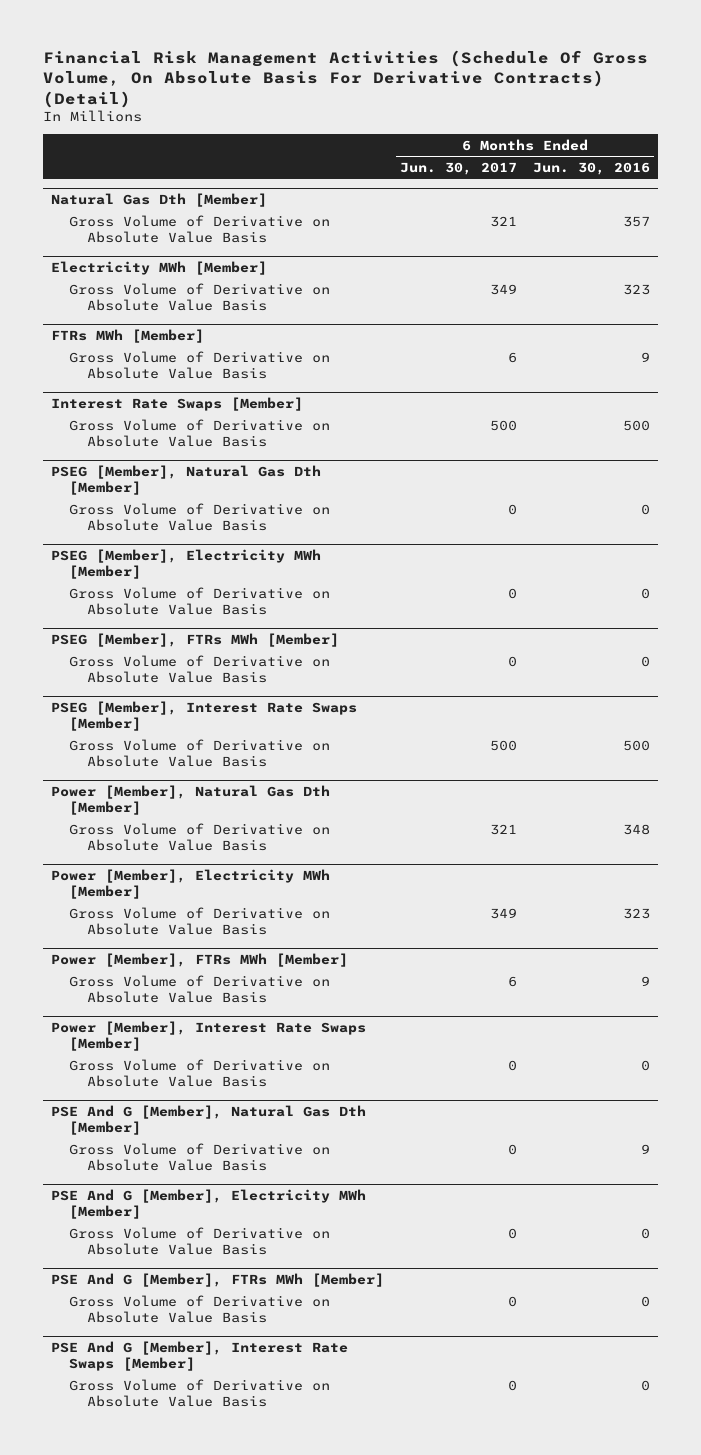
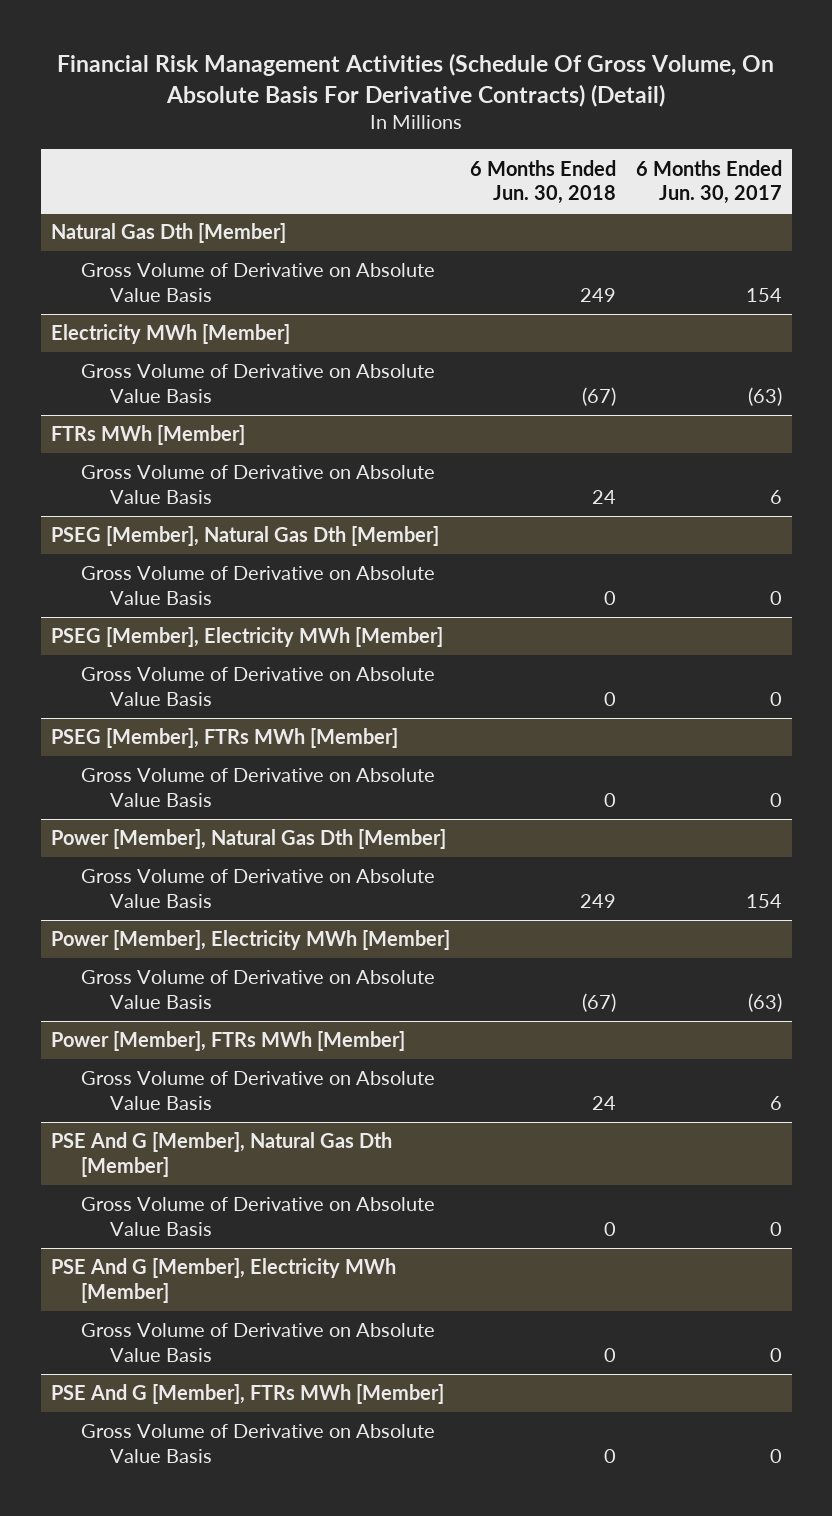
[533,162,651,176] Jun. 30, 2016 -> none
none -> [469,159,616,205] 6 Months Ended Jun. 30, 2018
[490,215,518,227] 321 -> [745,287,782,302] 154
[490,283,518,295] 349 -> [747,386,782,406] (63)
[51,396,304,411] Interest Rate Swaps [Member] -> none
[68,418,330,447] Gross Volume of Derivative on Absolute Value Basis -> none
[51,700,358,731] PSEG [Member], Interest Rate Swaps [Member] -> none
[68,738,330,767] Gross Volume of Derivative on Absolute Value Basis -> none
[490,823,518,835] 321 -> [745,893,782,908] 154
[490,907,518,919] 349 -> [747,992,782,1012] (63)
[51,1020,367,1051] Power [Member], Interest Rate Swaps [Member] -> none
[68,1058,330,1087] Gross Volume of Derivative on Absolute Value Basis -> none
[51,1340,349,1371] PSE And G [Member], Interest Rate Swaps [Member] -> none
[68,1378,330,1407] Gross Volume of Derivative on Absolute Value Basis -> none

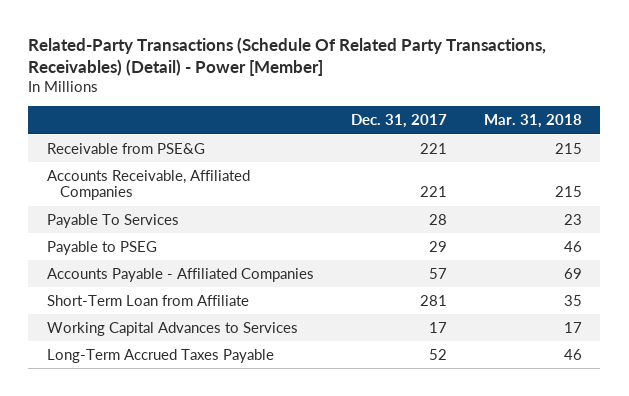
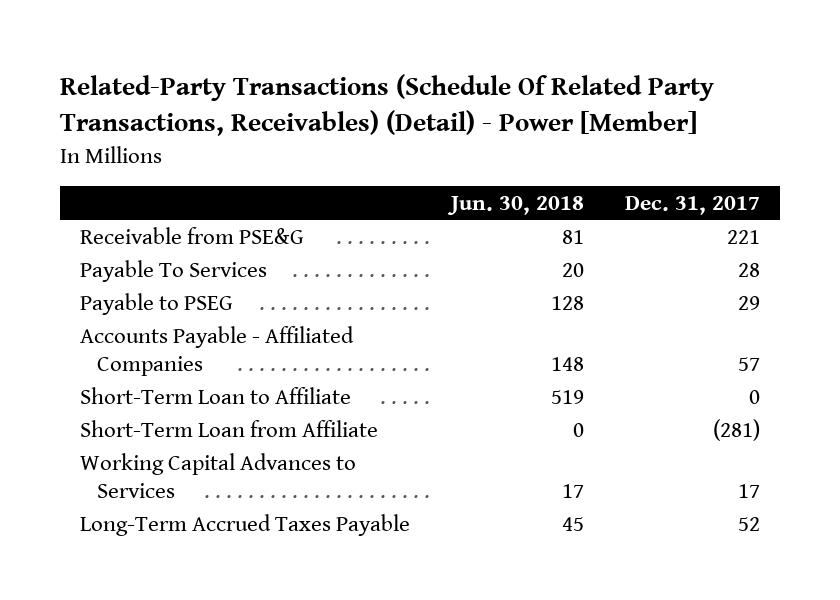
[483,114,582,129] Mar. 31, 2018 -> none
none -> [446,195,584,215] Jun. 30, 2018
[46,169,250,201] Accounts Receivable, Affiliated Companies -> none
none -> [80,386,352,404] Short-Term Loan to Affiliate
[419,294,447,306] 281 -> [712,418,760,441] (281)

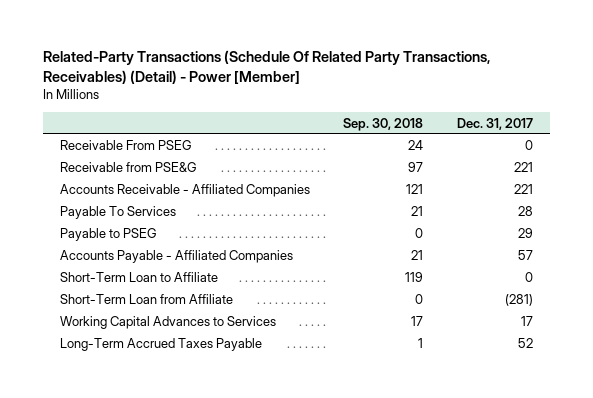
[446,195,584,215] Jun. 30, 2018 -> none
none -> [343,117,424,131] Sep. 30, 2018
none -> [59,140,192,151] Receivable From PSEG
none -> [59,184,310,198] Accounts Receivable - Affiliated Companies

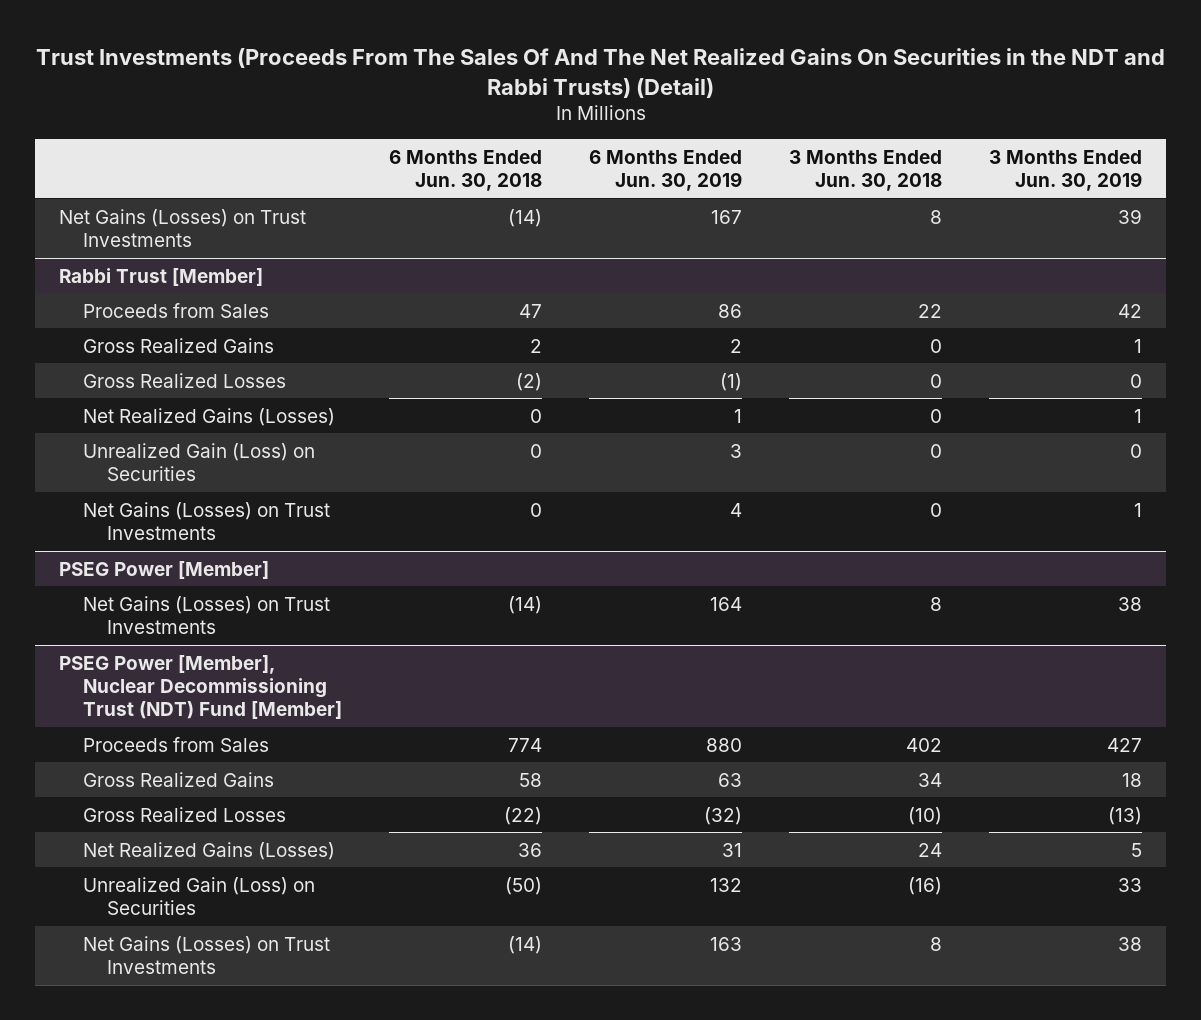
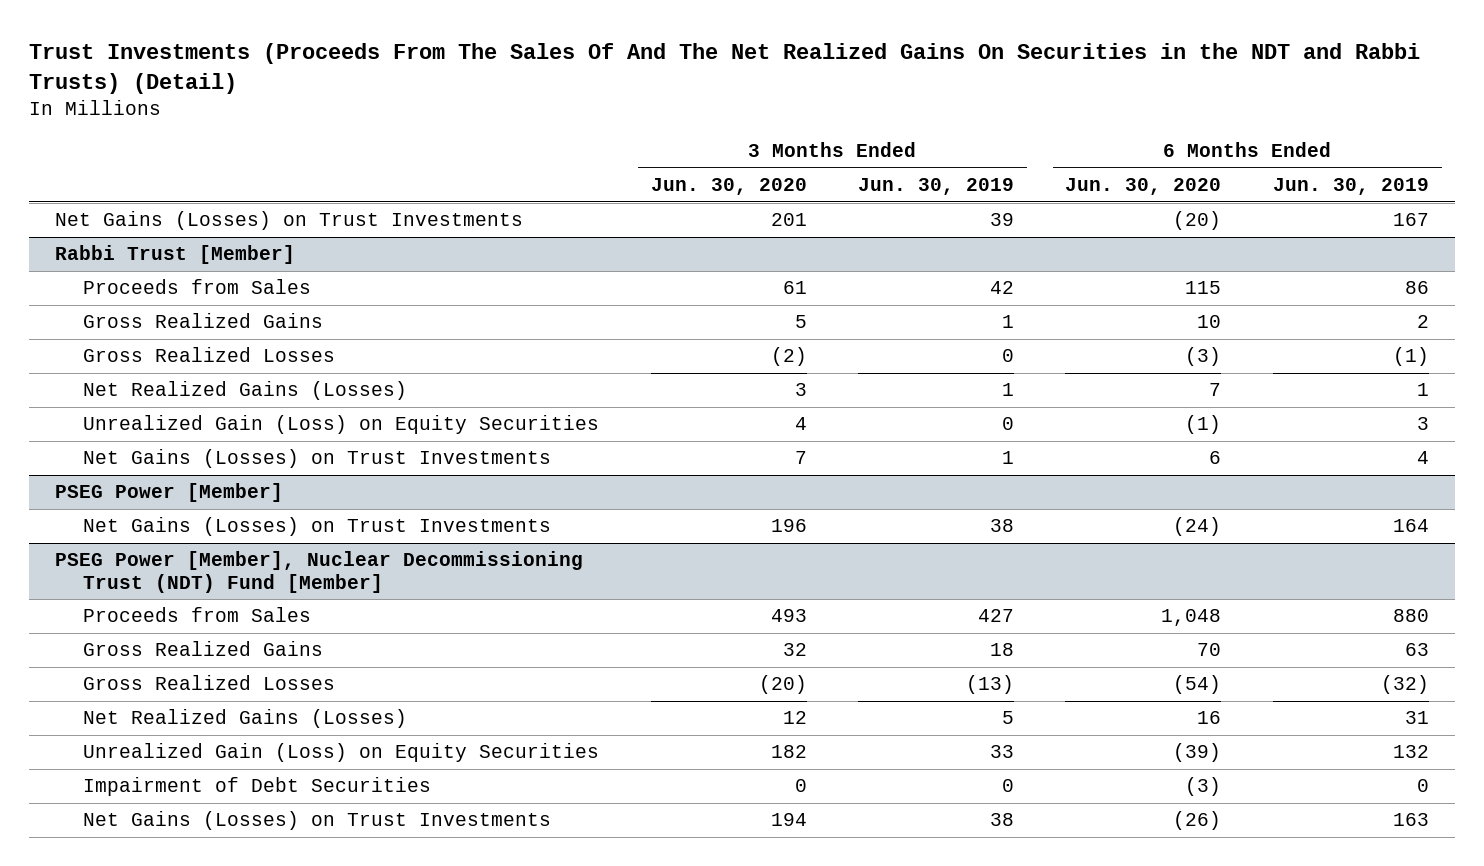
[389,149,543,192] 6 Months Ended Jun. 30, 2018 -> none
[789,149,943,192] 3 Months Ended Jun. 30, 2018 -> none
none -> [650,178,807,196] Jun. 30, 2020
none -> [1065,178,1222,196] Jun. 30, 2020
[82,442,315,481] Unrealized Gain (Loss) on Securities -> [83,415,600,435] Unrealized Gain (Loss) on Equity Securities
[82,876,315,915] Unrealized Gain (Loss) on Securities -> [83,743,600,763] Unrealized Gain (Loss) on Equity Securities
none -> [83,777,432,797] Impairment of Debt Securities

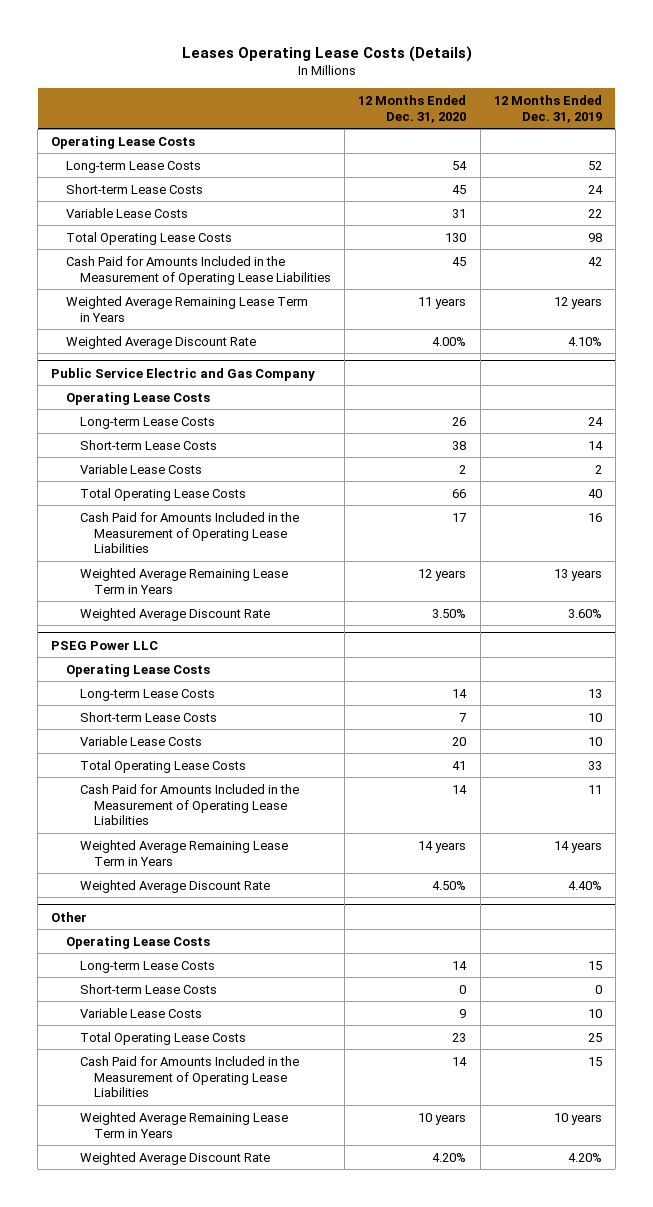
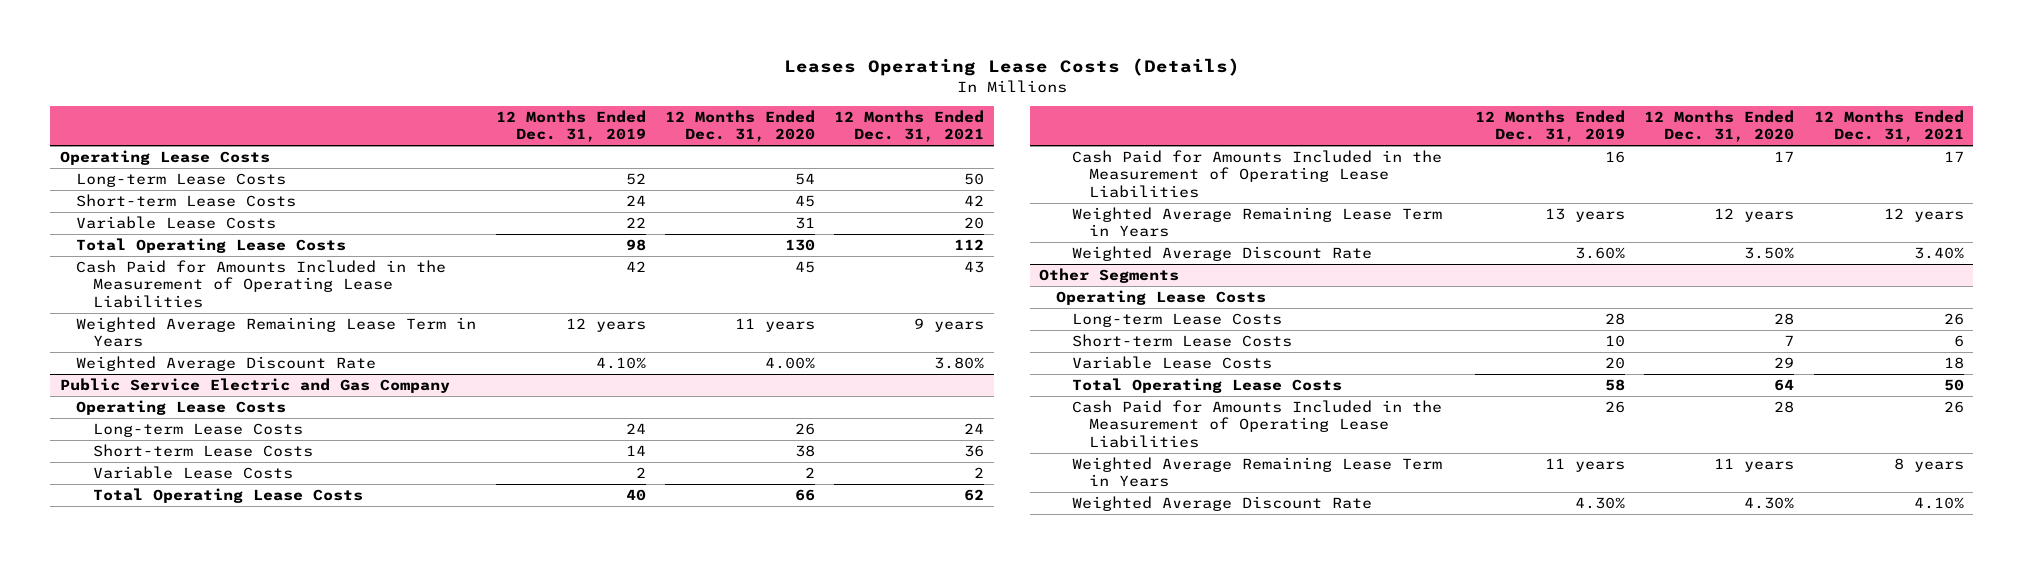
none -> [834,110,985,143] 12 Months Ended Dec. 31, 2021
[51,640,159,650] PSEG Power LLC -> none
none -> [1039,267,1180,283] Other Segments
[452,688,468,698] 14 -> [1774,312,1795,325] 28
[587,688,602,698] 13 -> [1605,312,1626,325] 28
[51,911,88,922] Other -> none
[65,935,210,949] Operating Lease Costs -> none
[79,960,215,973] Long-term Lease Costs -> none
[79,983,217,994] Short-term Lease Costs -> none
[79,1007,202,1018] Variable Lease Costs -> none
[79,1031,246,1045] Total Operating Lease Costs -> none
[79,1055,299,1098] Cash Paid for Amounts Included in the Measurement of Operating Lease Liabilities -> none
[79,1111,288,1138] Weighted Average Remaining Lease Term in Years -> none
[79,1151,270,1165] Weighted Average Discount Rate -> none
[452,736,467,746] 20 -> [1774,356,1795,368] 29
[587,736,602,746] 10 -> [1605,356,1626,369] 20
[452,760,467,770] 41 -> [1774,378,1795,391] 64
[587,760,602,770] 33 -> [1605,378,1626,391] 58
[452,784,468,794] 14 -> [1774,400,1795,413] 28
[587,784,602,794] 11 -> [1605,400,1626,413] 26
[418,840,467,853] 14 years -> [1714,457,1795,472] 11 years
[553,840,602,853] 14 years -> [1545,457,1626,472] 11 years
[432,880,467,890] 4.50% -> [1744,496,1795,509] 4.30%
[567,880,602,890] 4.40% -> [1575,496,1626,509] 4.30%

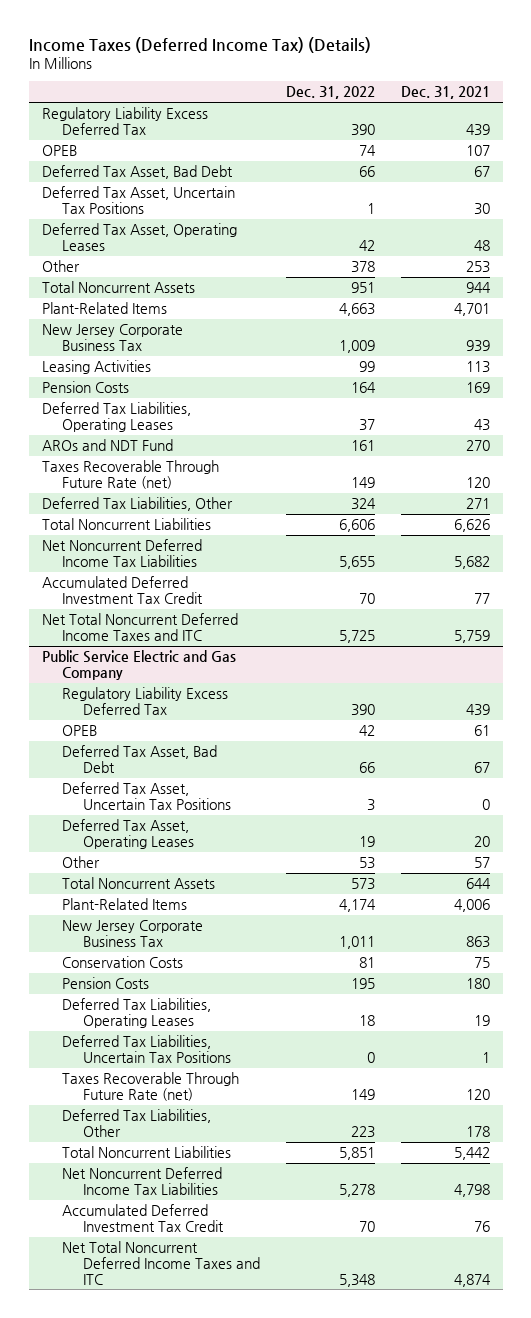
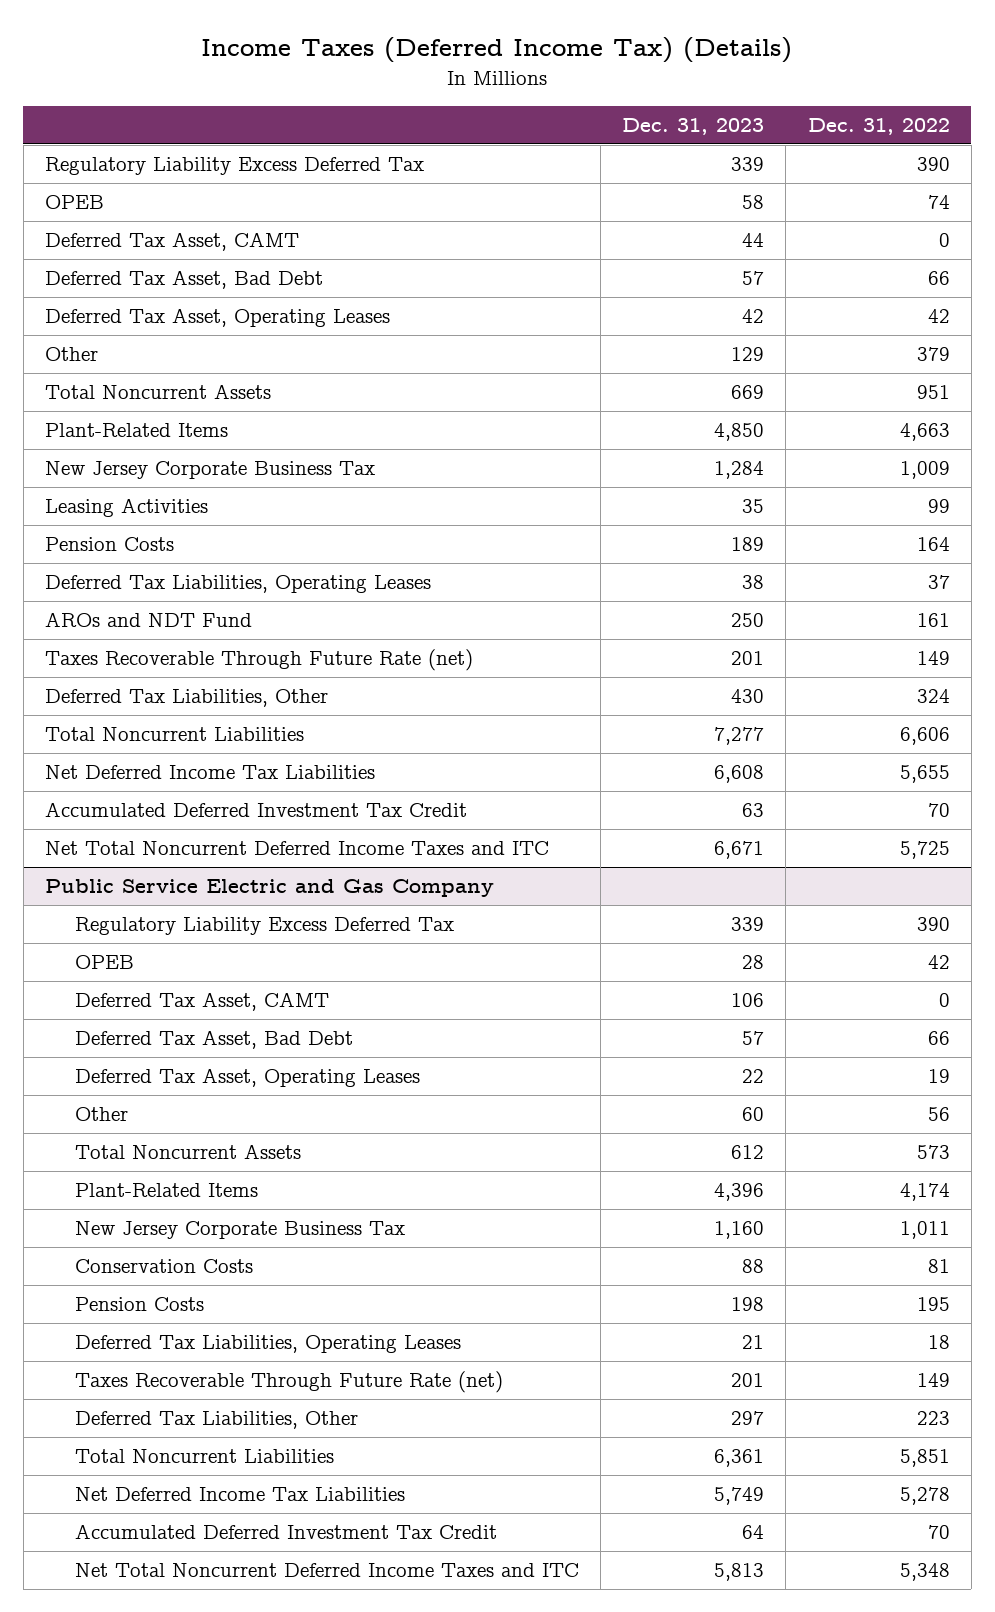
[400,86,490,100] Dec. 31, 2021 -> none
none -> [622,118,765,136] Dec. 31, 2023
none -> [45,232,300,252] Deferred Tax Asset, CAMT
[41,186,235,214] Deferred Tax Asset, Uncertain Tax Positions -> none
[350,261,375,274] 378 -> [916,347,950,362] 379
[41,539,202,567] Net Noncurrent Deferred Income Tax Liabilities -> [45,765,376,780] Net Deferred Income Tax Liabilities
none -> [74,992,329,1012] Deferred Tax Asset, CAMT
[62,782,231,810] Deferred Tax Asset, Uncertain Tax Positions -> none
[358,857,375,870] 53 -> [927,1107,950,1122] 56
[62,1035,231,1063] Deferred Tax Liabilities, Uncertain Tax Positions -> none
[62,1167,223,1195] Net Noncurrent Deferred Income Tax Liabilities -> [74,1487,405,1502] Net Deferred Income Tax Liabilities

